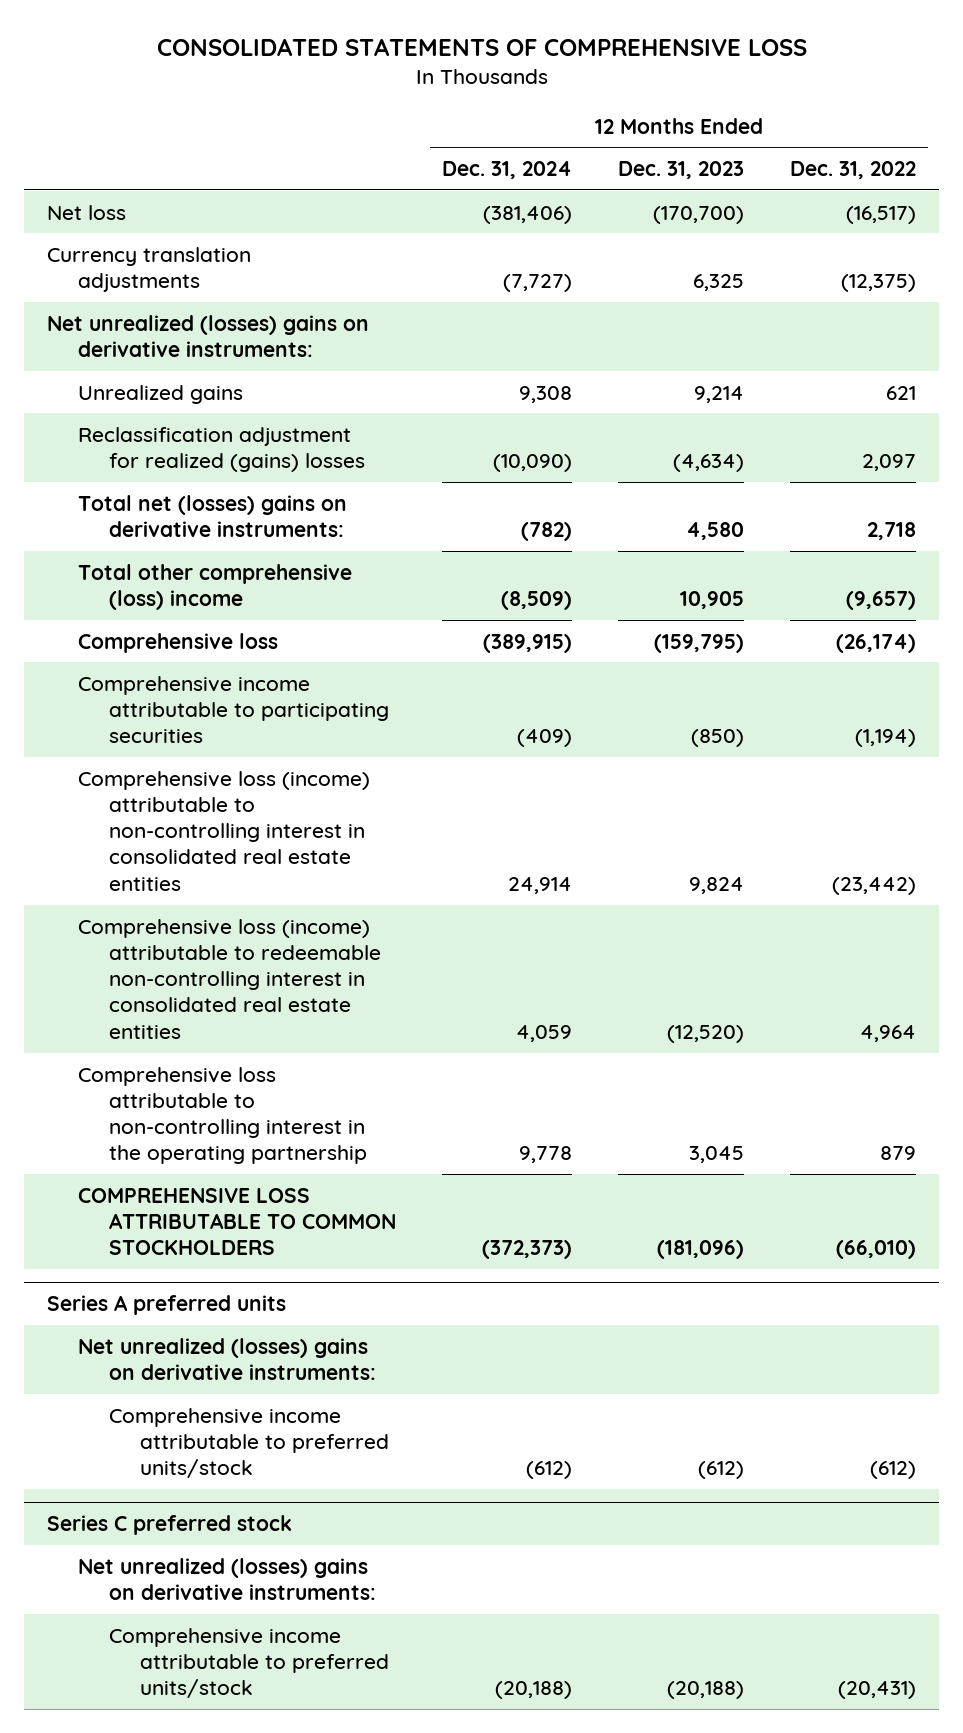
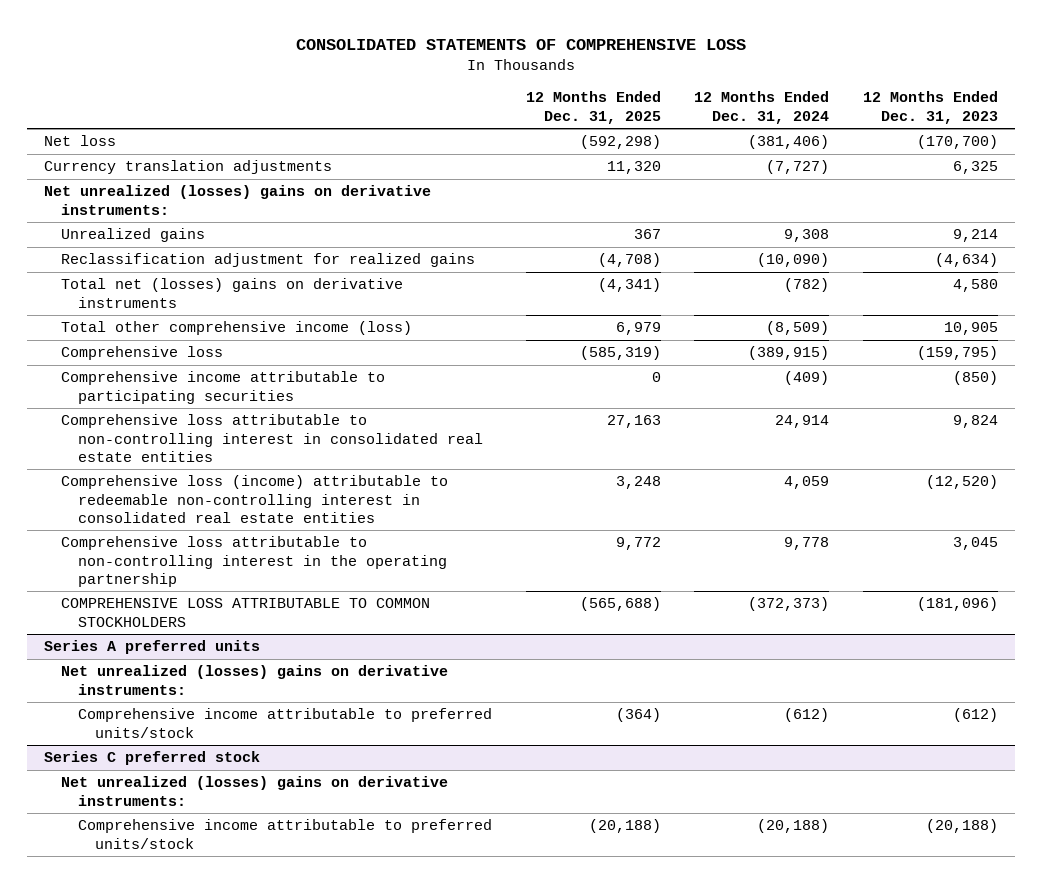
[790,161,917,180] Dec. 31, 2022 -> none
none -> [525,91,661,124] 12 Months Ended Dec. 31, 2025
[77,426,365,472] Reclassification adjustment for realized (gains) losses -> [61,253,476,268] Reclassification adjustment for realized gains
[77,494,347,537] Total net (losses) gains on derivative instruments: -> [61,278,404,308] Total net (losses) gains on derivative instruments
[77,563,352,610] Total other comprehensive (loss) income -> [61,321,413,336] Total other comprehensive income (loss)
[77,770,370,891] Comprehensive loss (income) attributable to non-controlling interest in consolidated real estate entities -> [61,414,484,462] Comprehensive loss attributable to non-controlling interest in consolidated real estate entities

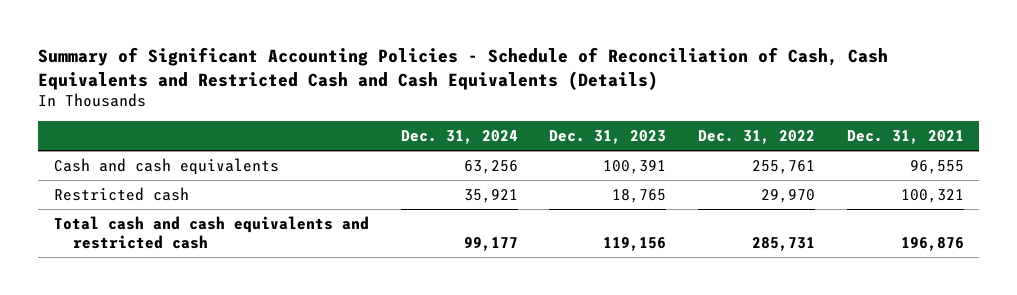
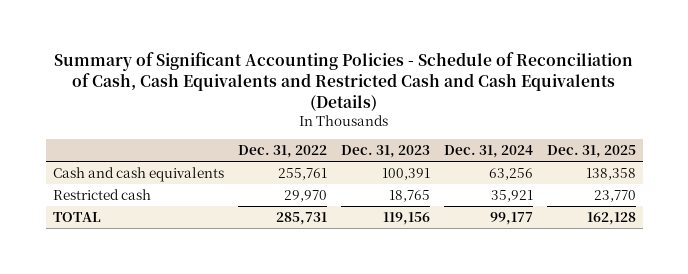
[846,130,964,145] Dec. 31, 2021 -> none
none -> [546,145,636,159] Dec. 31, 2025
[53,215,369,250] Total cash and cash equivalents and restricted cash -> [52,212,101,223] TOTAL

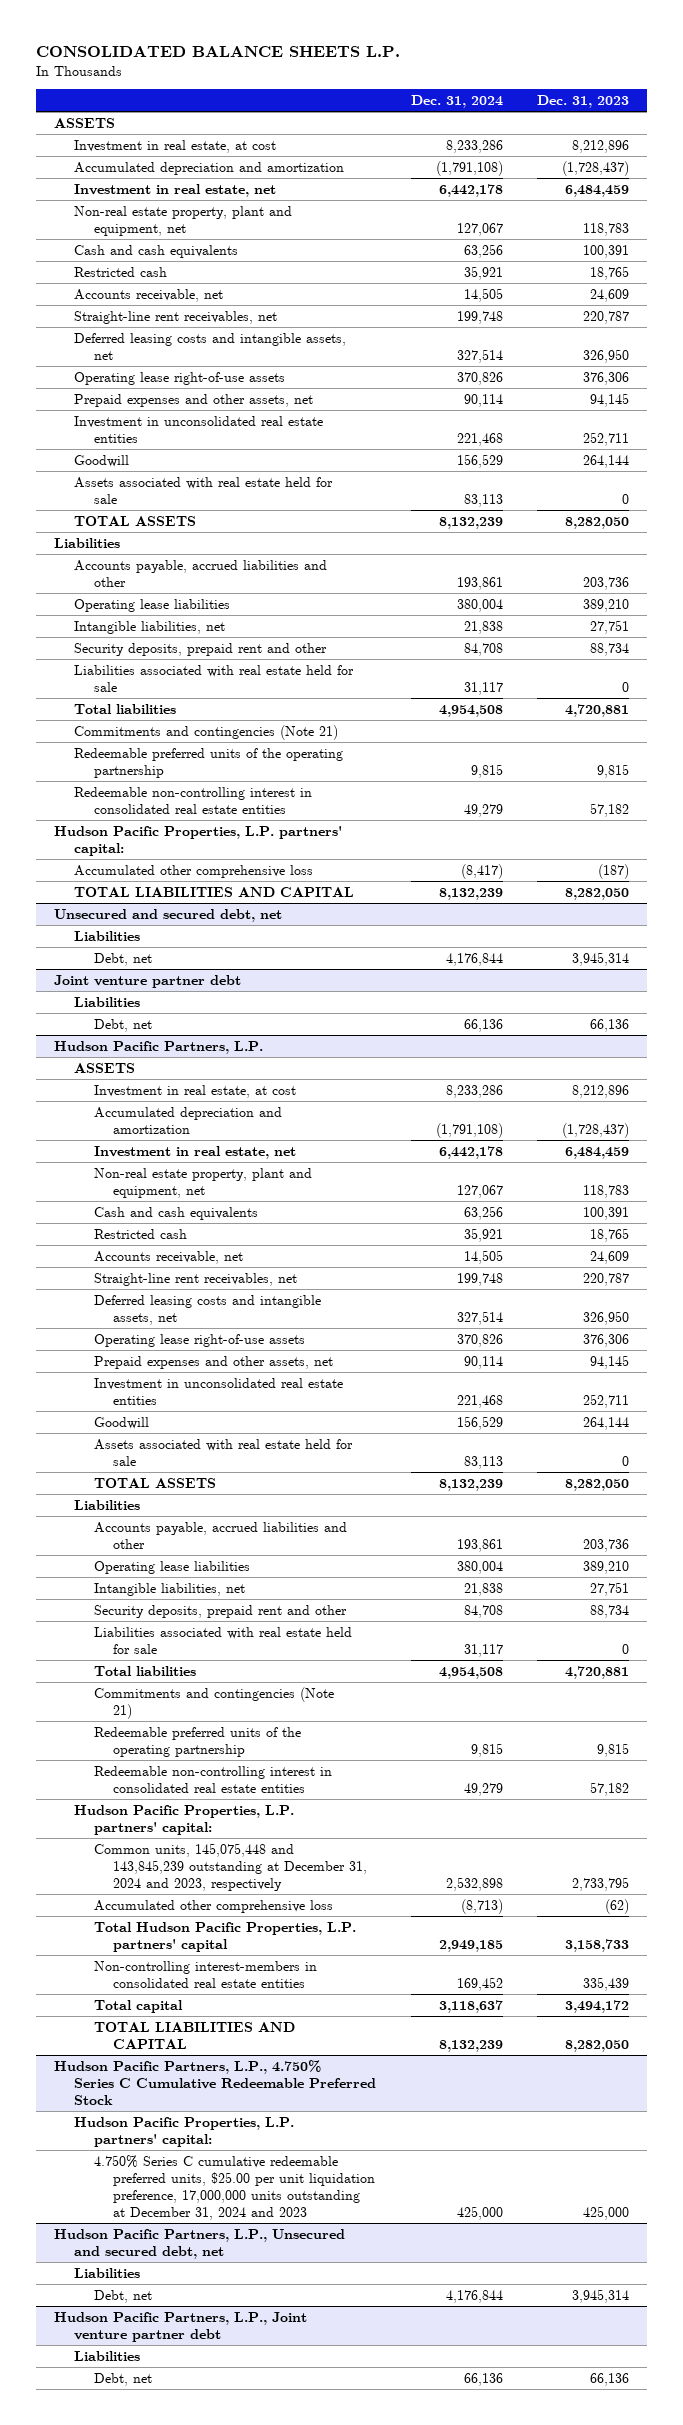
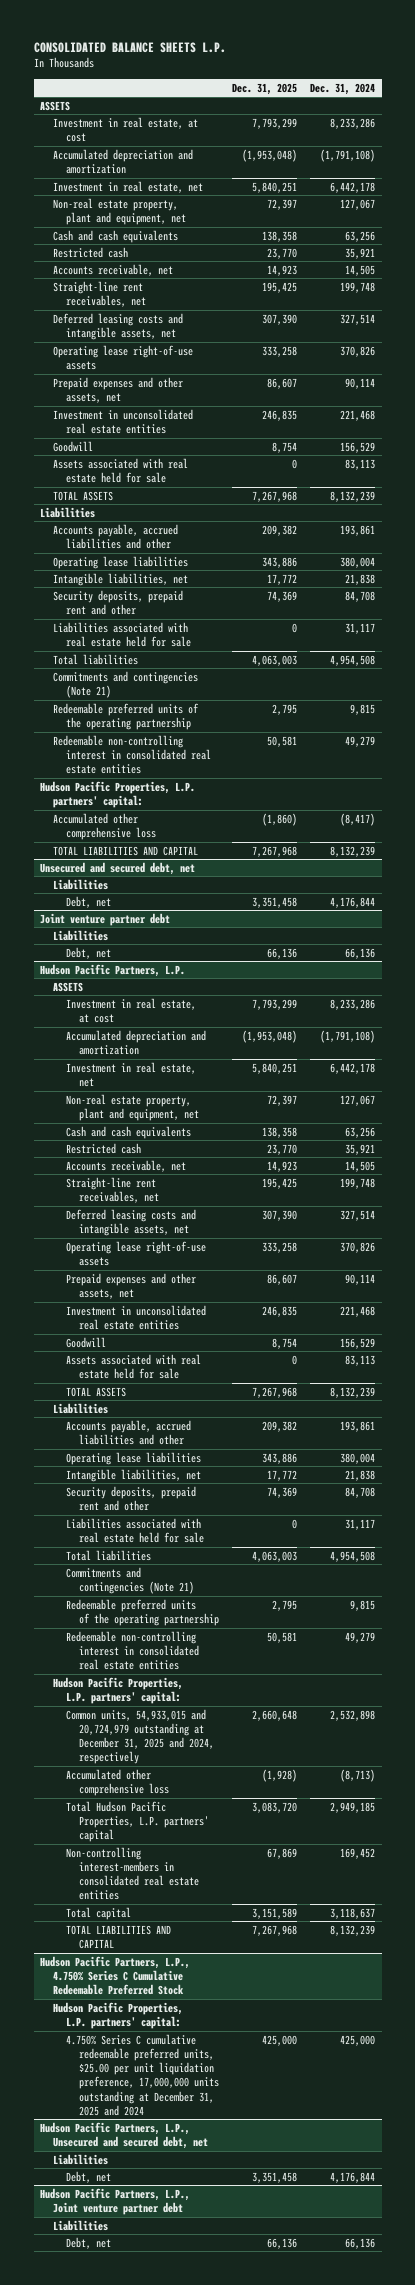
[537,94,630,108] Dec. 31, 2023 -> none
none -> [231,82,297,95] Dec. 31, 2025
[93,1842,368,1892] Common units, 145,075,448 and 143,845,239 outstanding at December 31, 2024 and 2023, respectively -> [65,1708,214,1765] Common units, 54,933,015 and 20,724,979 outstanding at December 31, 2025 and 2024, respectively
[93,2154,376,2221] 4.750% Series C cumulative redeemable preferred units, $25.00 per unit liquidation preference, 17,000,000 units outstanding at December 31, 2024 and 2023 -> [65,2033,219,2116] 4.750% Series C cumulative redeemable preferred units, $25.00 per unit liquidation preference, 17,000,000 units outstanding at December 31, 2025 and 2024

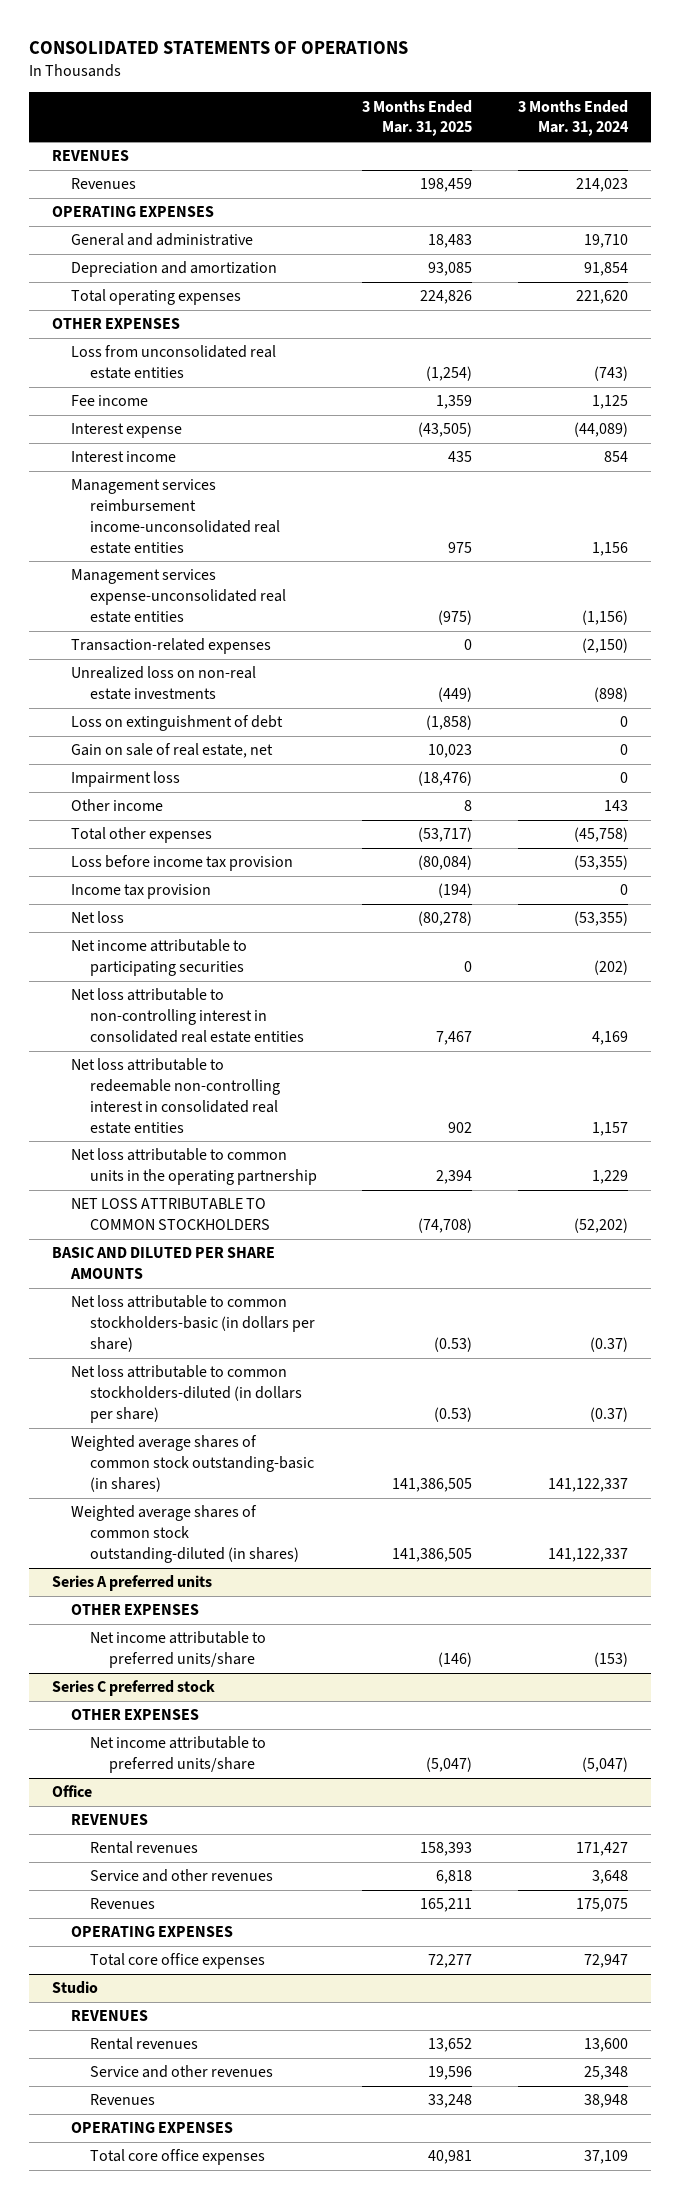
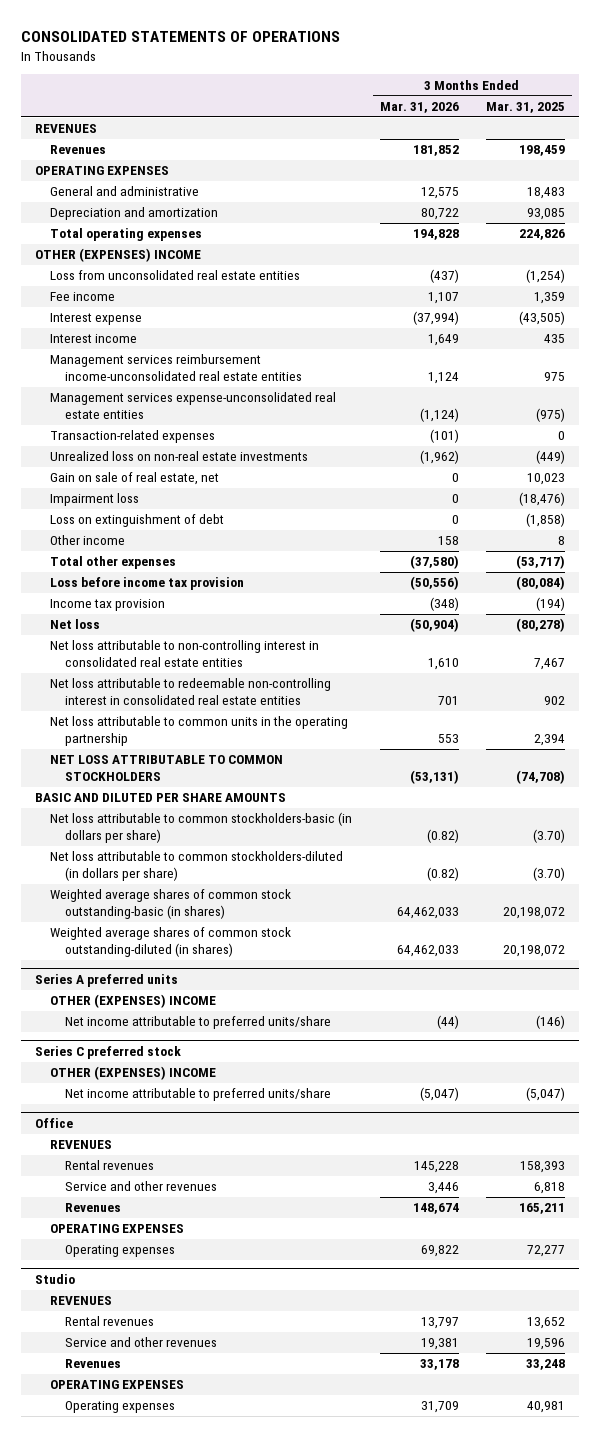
[517,99,629,137] 3 Months Ended Mar. 31, 2024 -> none
none -> [379,102,459,114] Mar. 31, 2026
[52,318,181,330] OTHER EXPENSES -> [34,248,201,263] OTHER (EXPENSES) INCOME
[70,715,283,732] Loss on extinguishment of debt -> [49,514,224,528] Loss on extinguishment of debt
[70,939,247,977] Net income attributable to participating securities -> none
[434,1336,473,1352] (0.53) -> [533,829,566,844] (3.70)
[434,1406,473,1422] (0.53) -> [533,867,566,882] (3.70)
[392,1477,473,1492] 141,386,505 -> [503,907,566,920] 20,198,072
[392,1547,473,1562] 141,386,505 -> [503,945,566,958] 20,198,072
[70,1604,199,1616] OTHER EXPENSES -> [49,994,216,1009] OTHER (EXPENSES) INCOME
[70,1709,199,1721] OTHER EXPENSES -> [49,1066,216,1081] OTHER (EXPENSES) INCOME
[89,1953,265,1970] Total core office expenses -> [64,1245,175,1258] Operating expenses
[89,2149,265,2166] Total core office expenses -> [64,1401,175,1414] Operating expenses

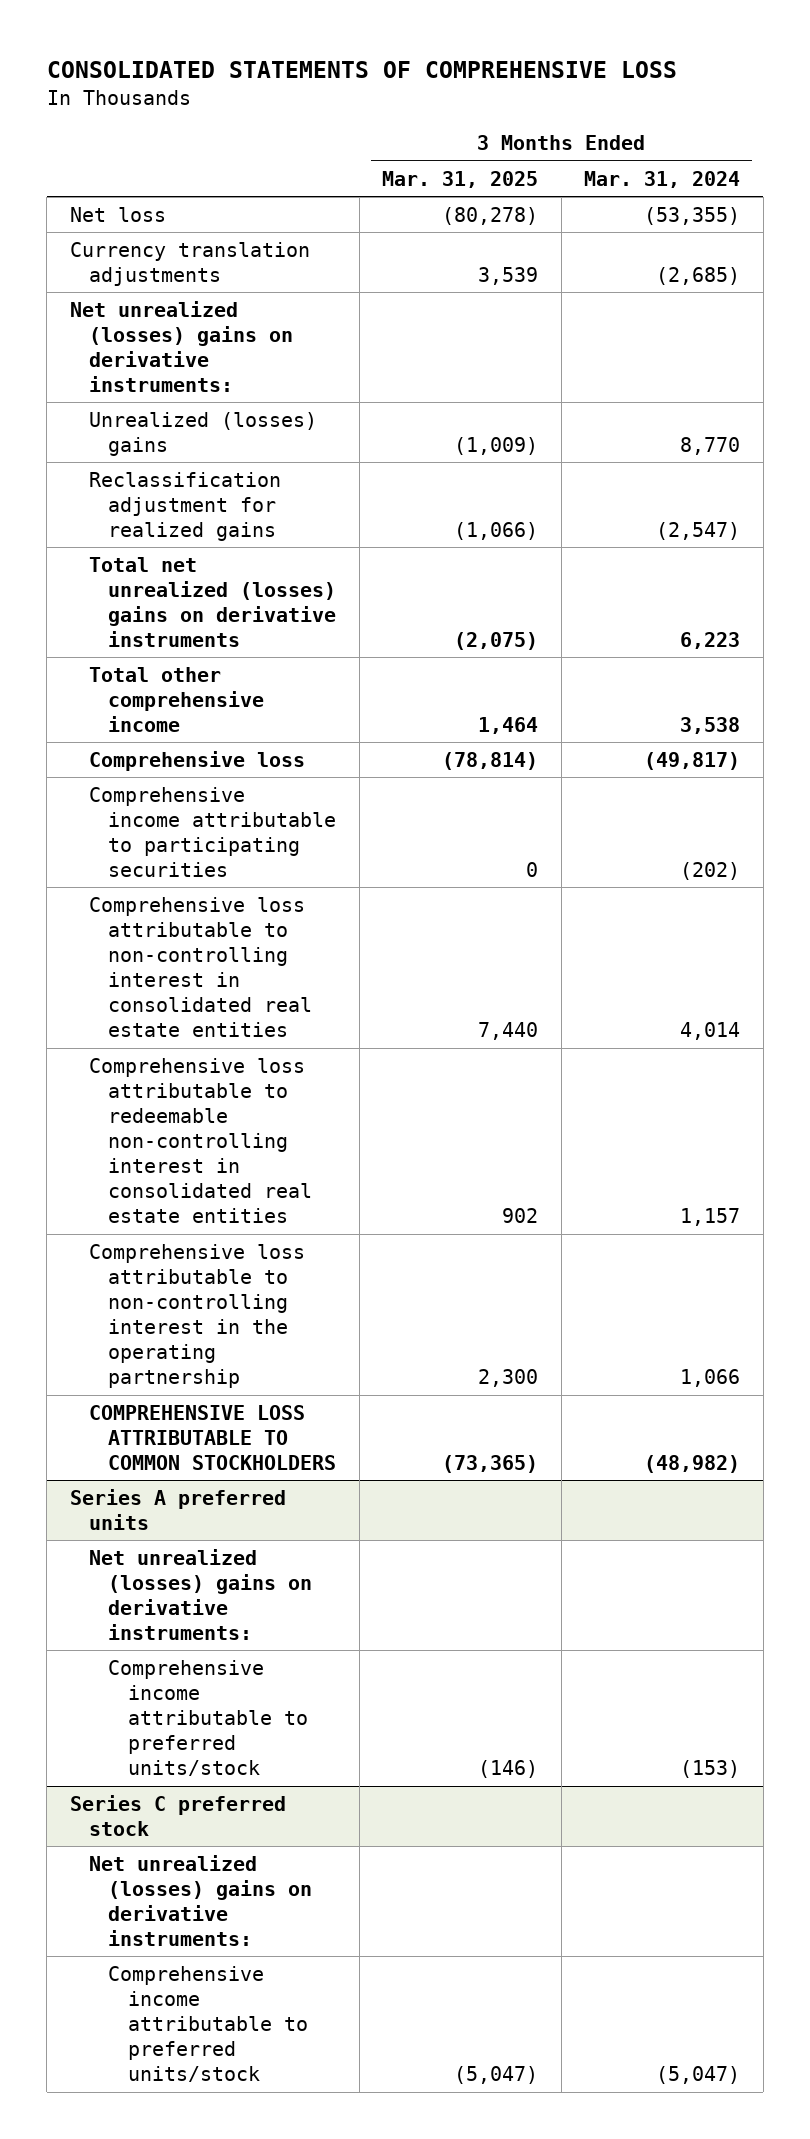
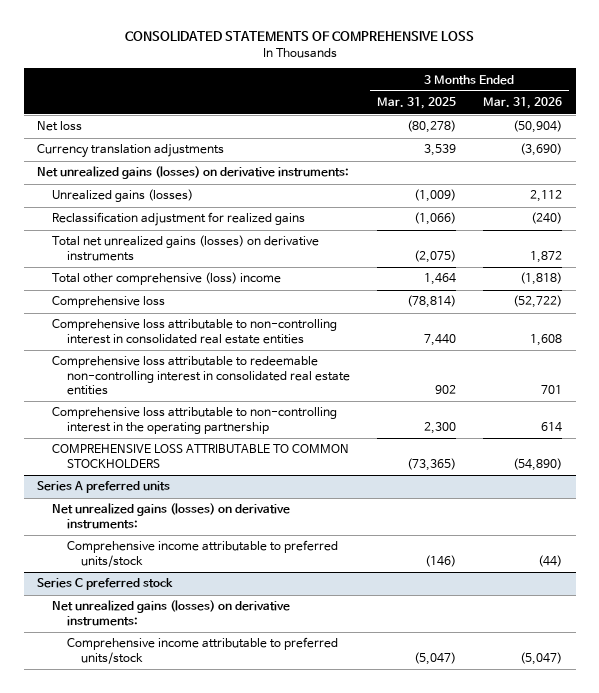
[584,170,741,188] Mar. 31, 2024 -> none
none -> [483,97,563,110] Mar. 31, 2026
[69,301,294,393] Net unrealized (losses) gains on derivative instruments: -> [37,166,350,180] Net unrealized gains (losses) on derivative instruments:
[89,412,318,457] Unrealized (losses) gains -> [51,189,193,203] Unrealized gains (losses)
[89,557,337,648] Total net unrealized (losses) gains on derivative instruments -> [51,235,319,261] Total net unrealized gains (losses) on derivative instruments
[89,667,265,733] Total other comprehensive income -> [51,272,281,286] Total other comprehensive (loss) income
[89,787,337,878] Comprehensive income attributable to participating securities -> none
[89,1549,313,1641] Net unrealized (losses) gains on derivative instruments: -> [51,503,290,529] Net unrealized gains (losses) on derivative instruments:
[89,1855,313,1947] Net unrealized (losses) gains on derivative instruments: -> [51,600,290,626] Net unrealized gains (losses) on derivative instruments:

